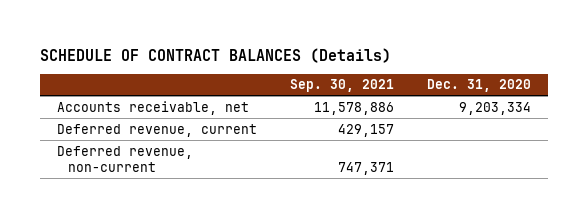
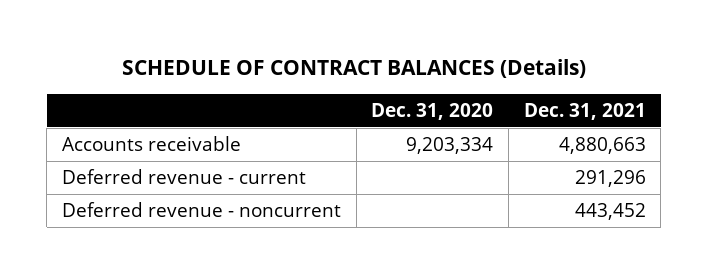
[290,79,395,93] Sep. 30, 2021 -> none
none -> [523,102,646,120] Dec. 31, 2021
[56,100,249,115] Accounts receivable, net -> [61,136,241,152] Accounts receivable
[56,123,257,137] Deferred revenue, current -> [61,169,306,185] Deferred revenue - current
[56,145,193,172] Deferred revenue, non-current -> [61,202,341,218] Deferred revenue - noncurrent

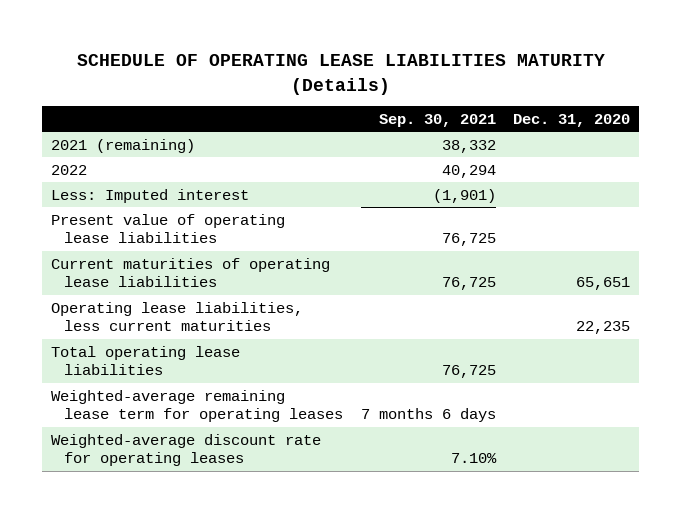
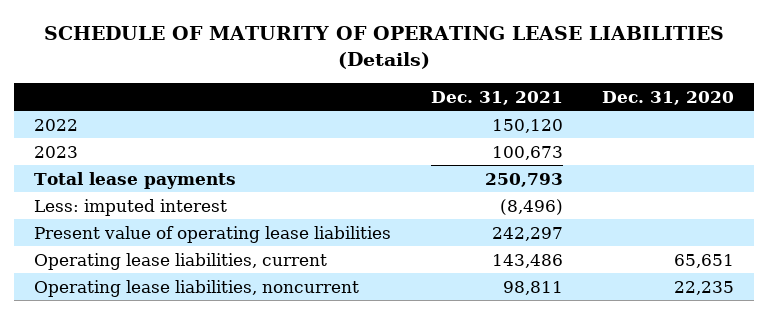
[76,54,605,95] SCHEDULE OF OPERATING LEASE LIABILITIES MATURITY (Details) -> [44,26,725,70] SCHEDULE OF MATURITY OF OPERATING LEASE LIABILITIES (Details)
[378,114,496,128] Sep. 30, 2021 -> none
none -> [430,90,563,105] Dec. 31, 2021
[50,138,195,153] 2021 (remaining) -> none
none -> [34,145,79,158] 2023
none -> [34,171,237,189] Total lease payments
[50,188,249,203] Less: Imputed interest -> [34,198,228,216] Less: imputed interest
[50,345,240,376] Total operating lease liabilities -> none
[50,389,343,423] Weighted-average remaining lease term for operating leases -> none
[50,433,321,467] Weighted-average discount rate for operating leases -> none
[50,257,330,288] Current maturities of operating lease liabilities -> [34,252,328,270] Operating lease liabilities, current
[50,301,303,332] Operating lease liabilities, less current maturities -> [34,279,360,297] Operating lease liabilities, noncurrent

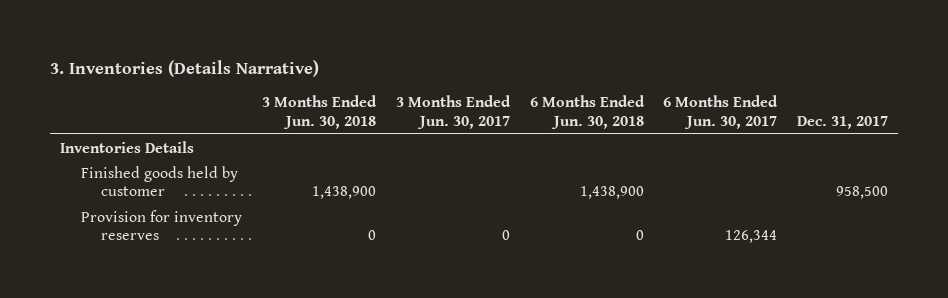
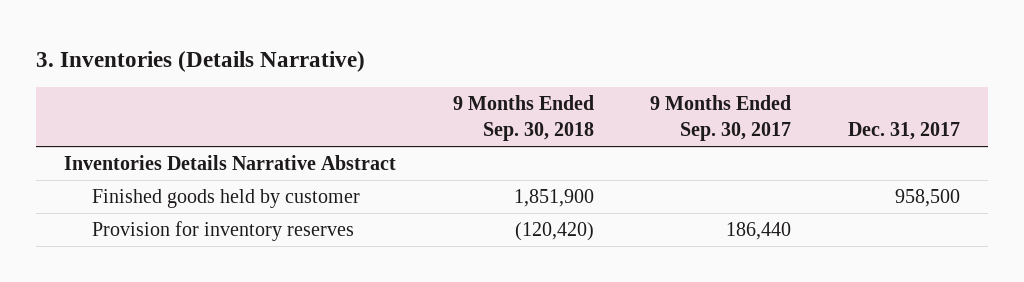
[261,95,377,129] 3 Months Ended Jun. 30, 2018 -> none
[395,95,511,129] 3 Months Ended Jun. 30, 2017 -> none
[529,95,645,129] 6 Months Ended Jun. 30, 2018 -> none
[663,95,779,129] 6 Months Ended Jun. 30, 2017 -> none
none -> [452,95,594,142] 9 Months Ended Sep. 30, 2018
none -> [650,95,792,142] 9 Months Ended Sep. 30, 2017
[60,140,195,153] Inventories Details -> [64,155,397,171] Inventories Details Narrative Abstract

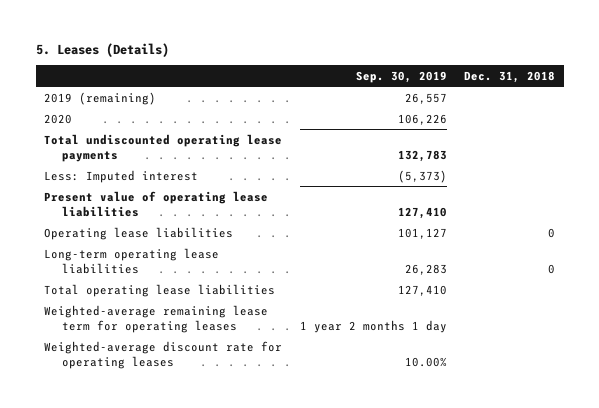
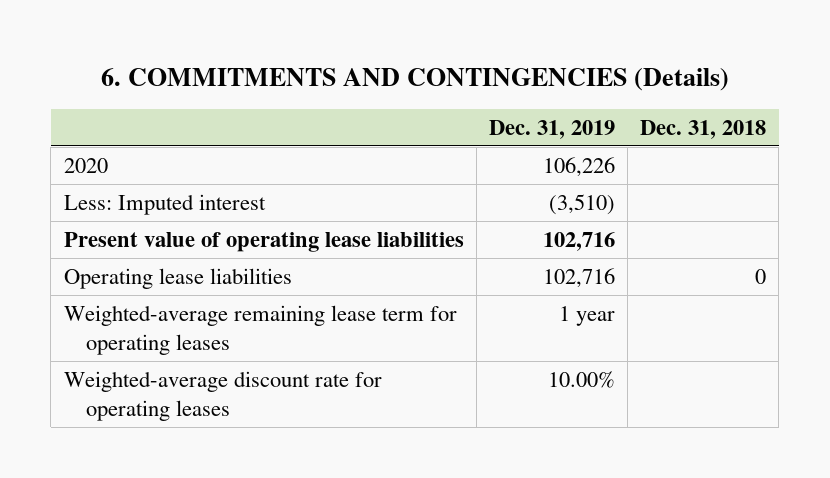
[35,42,169,57] 5. Leases (Details) -> [100,68,729,92] 6. COMMITMENTS AND CONTINGENCIES (Details)
[355,70,447,83] Sep. 30, 2019 -> none
none -> [488,119,615,139] Dec. 31, 2019
[44,91,157,105] 2019 (remaining) -> none
[44,133,283,162] Total undiscounted operating lease payments -> none
[44,247,220,274] Long-term operating lease liabilities -> none
[44,283,276,297] Total operating lease liabilities -> none

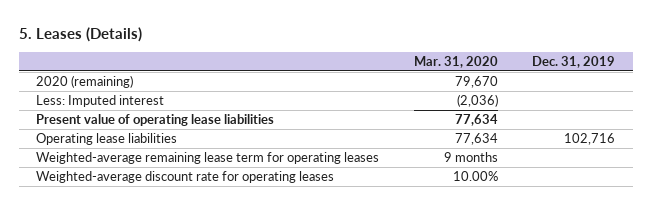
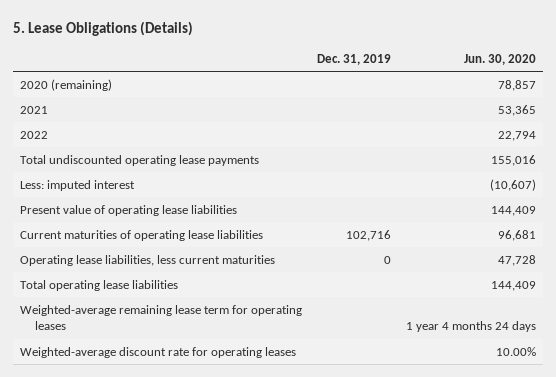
[19,27,143,43] 5. Leases (Details) -> [12,21,193,37] 5. Lease Obligations (Details)
[413,56,498,69] Mar. 31, 2020 -> none
none -> [463,53,536,65] Jun. 30, 2020
none -> [20,105,49,114] 2021
none -> [20,130,49,139] 2022
none -> [20,154,260,166] Total undiscounted operating lease payments
[36,95,165,108] Less: Imputed interest -> [20,179,136,191] Less: imputed interest
[36,133,178,146] Operating lease liabilities -> [20,229,264,241] Current maturities of operating lease liabilities
none -> [20,254,276,266] Operating lease liabilities, less current maturities
none -> [20,279,179,291] Total operating lease liabilities

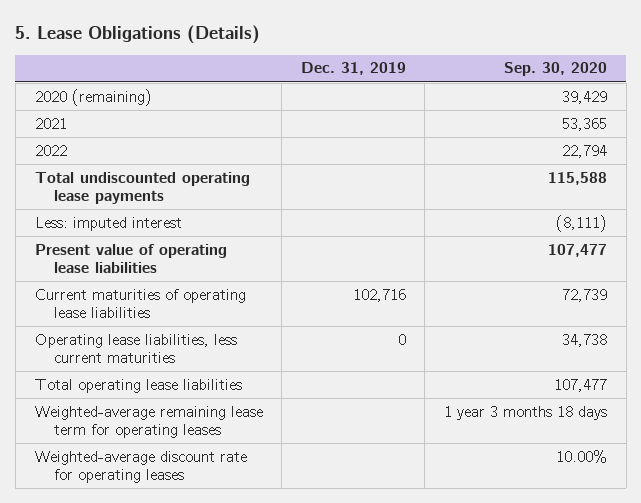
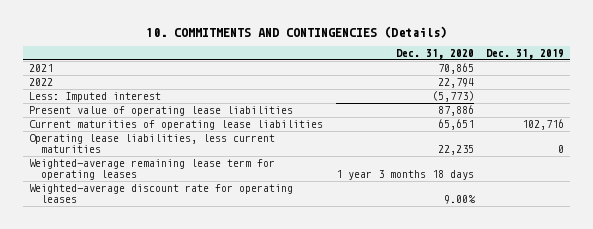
[15,25,261,45] 5. Lease Obligations (Details) -> [145,26,447,39] 10. COMMITMENTS AND CONTINGENCIES (Details)
[503,62,607,77] Sep. 30, 2020 -> none
none -> [395,49,474,60] Dec. 31, 2020
[34,88,152,106] 2020 (remaining) -> none
[34,171,250,204] Total undiscounted operating lease payments -> none
[34,216,182,231] Less: imputed interest -> [29,91,162,102] Less: Imputed interest
[34,378,242,393] Total operating lease liabilities -> none

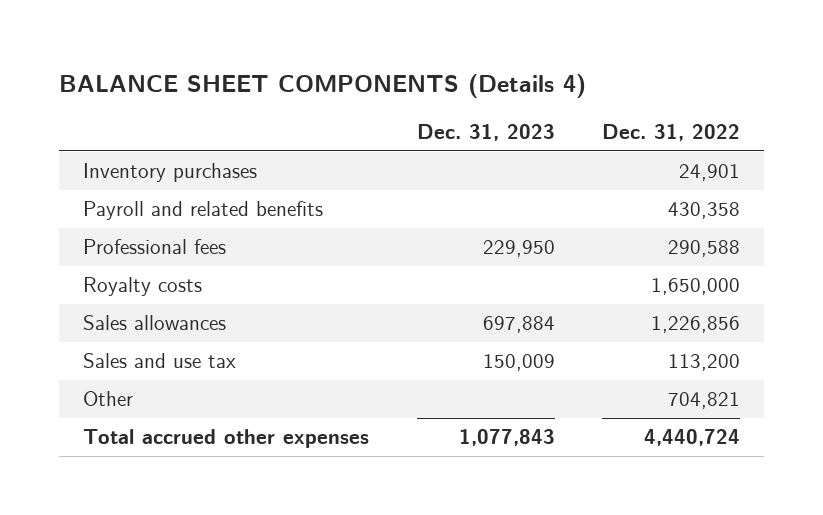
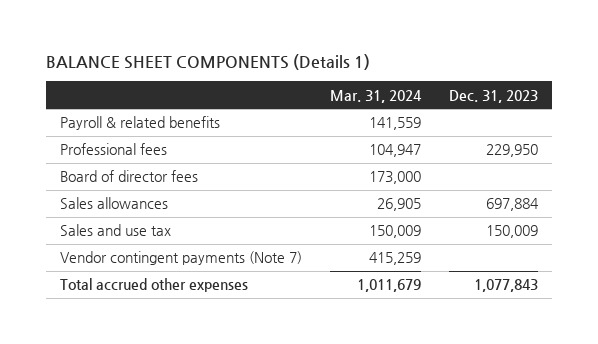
[59,73,587,98] BALANCE SHEET COMPONENTS (Details 4) -> [45,54,370,71] BALANCE SHEET COMPONENTS (Details 1)
[602,124,741,142] Dec. 31, 2022 -> none
none -> [329,89,422,103] Mar. 31, 2024
[83,163,258,183] Inventory purchases -> none
[83,201,324,221] Payroll and related benefits -> [59,116,220,131] Payroll & related benefits
[83,277,203,297] Royalty costs -> none
none -> [59,170,198,183] Board of director fees
[83,391,134,407] Other -> [59,251,302,266] Vendor contingent payments (Note 7)

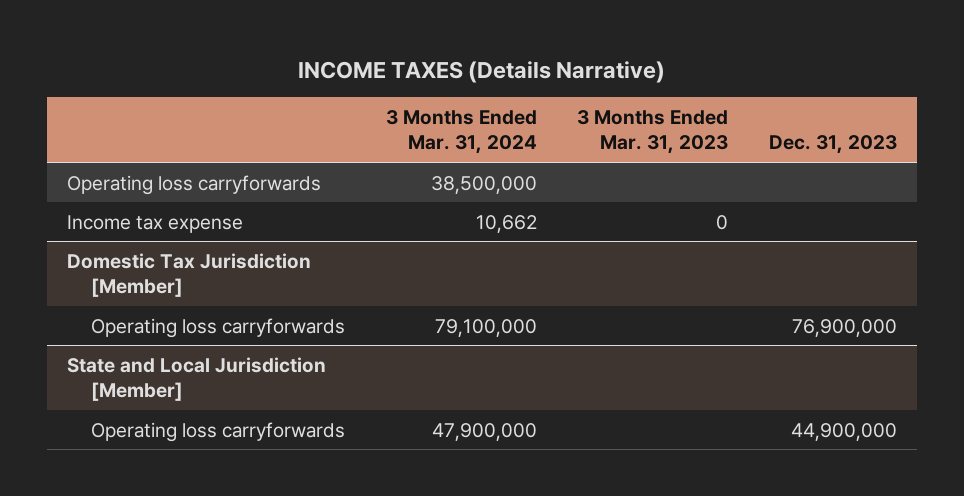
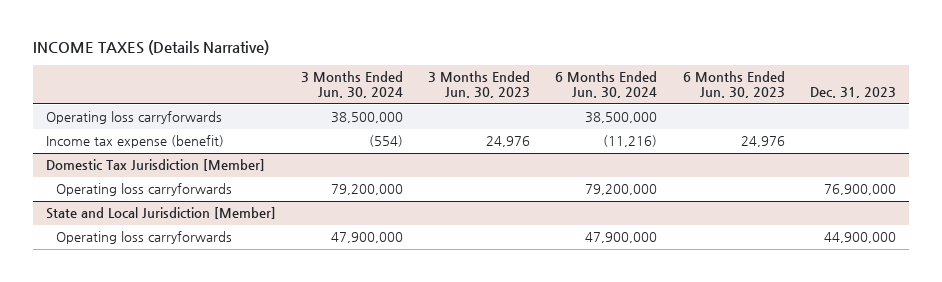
[385,110,537,155] 3 Months Ended Mar. 31, 2024 -> none
[577,110,729,155] 3 Months Ended Mar. 31, 2023 -> none
none -> [300,71,403,99] 3 Months Ended Jun. 30, 2024
none -> [428,71,531,99] 3 Months Ended Jun. 30, 2023
none -> [555,71,658,99] 6 Months Ended Jun. 30, 2024
none -> [682,71,785,99] 6 Months Ended Jun. 30, 2023
[67,214,244,233] Income tax expense -> [45,135,224,149] Income tax expense (benefit)

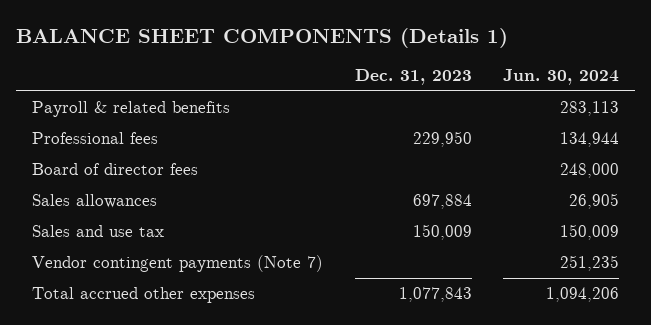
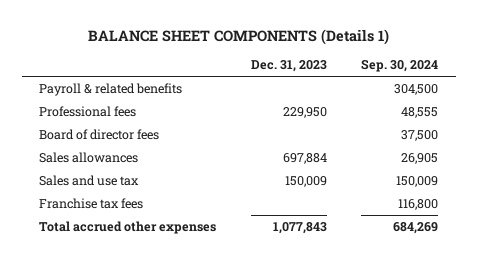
[503,69,620,86] Jun. 30, 2024 -> none
none -> [361,59,439,73] Sep. 30, 2024
[32,255,324,273] Vendor contingent payments (Note 7) -> [38,197,143,209] Franchise tax fees

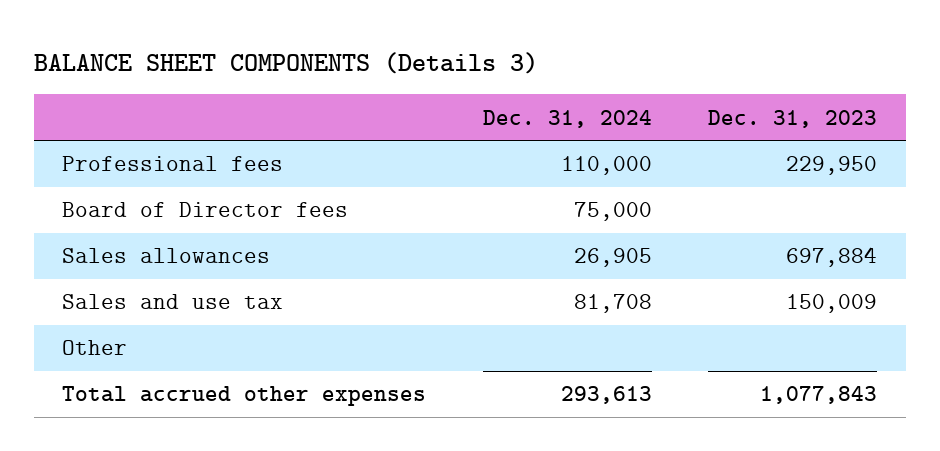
[87,28,389,45] BALANCE SHEET COMPONENTS (Details 1) -> [34,51,539,74] BALANCE SHEET COMPONENTS (Details 3)
[361,59,439,73] Sep. 30, 2024 -> none
none -> [482,109,652,128] Dec. 31, 2024
[38,82,182,96] Payroll & related benefits -> none
[38,128,159,140] Board of director fees -> [62,202,349,218] Board of Director fees
[38,197,143,209] Franchise tax fees -> [62,340,128,356] Other

